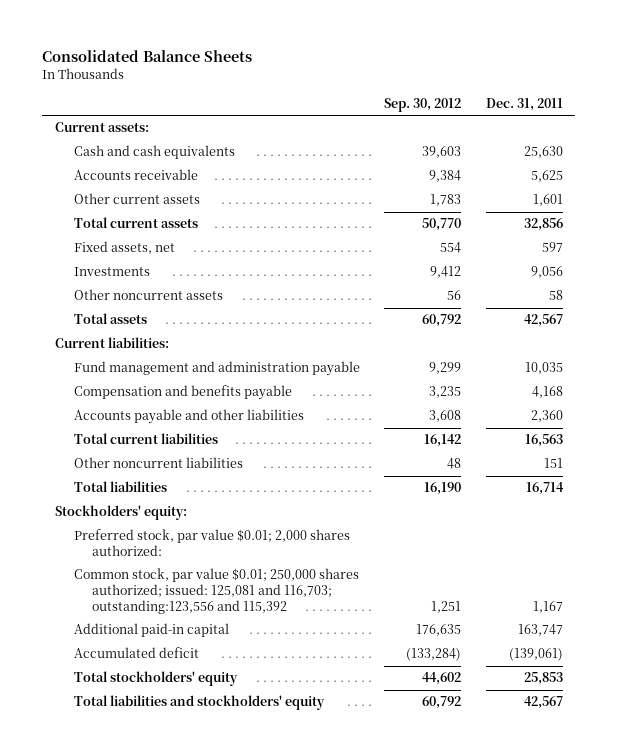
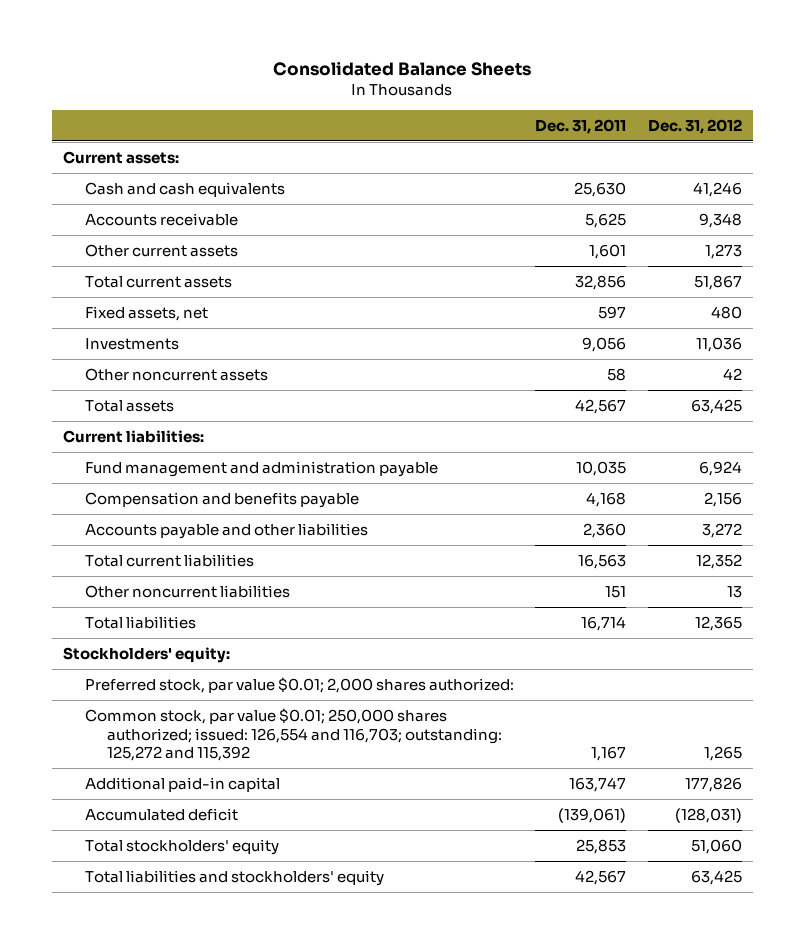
[384,97,462,112] Sep. 30, 2012 -> none
none -> [648,118,743,134] Dec. 31, 2012
[73,568,359,615] Common stock, par value $0.01; 250,000 shares authorized; issued: 125,081 and 116,703; outstanding:123,556 and 115,392 -> [84,707,502,762] Common stock, par value $0.01; 250,000 shares authorized; issued: 126,554 and 116,703; outstanding: 125,272 and 115,392

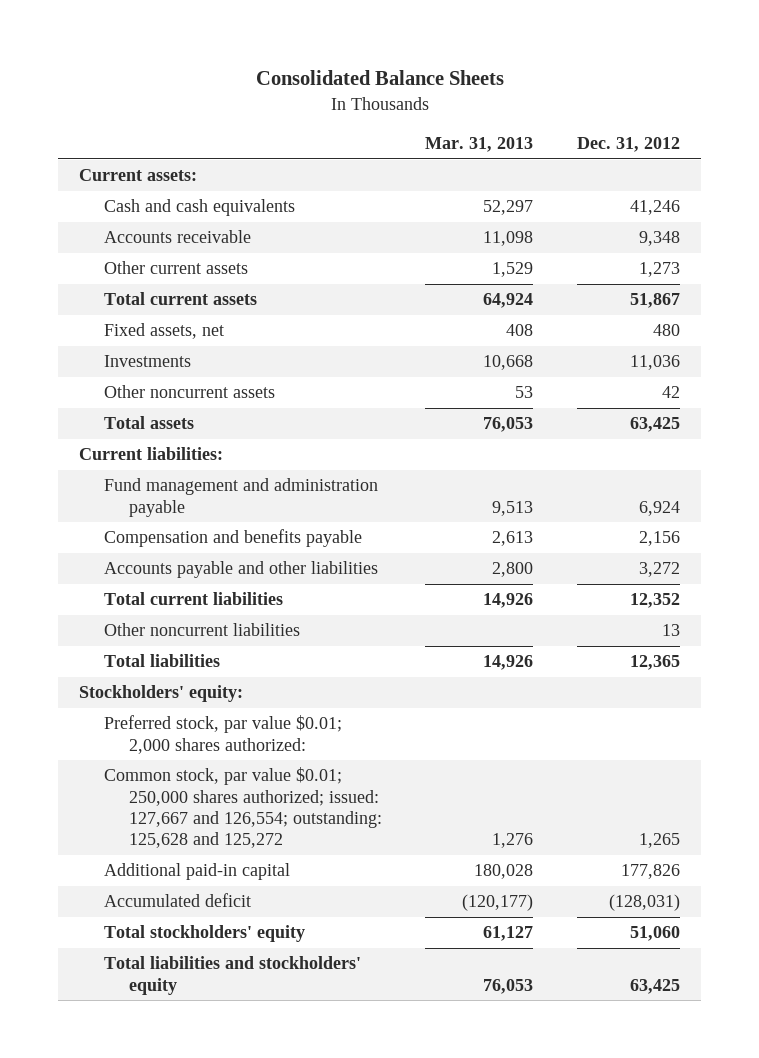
[535,118,627,134] Dec. 31, 2011 -> none
none -> [425,136,534,152] Mar. 31, 2013
[84,707,502,762] Common stock, par value $0.01; 250,000 shares authorized; issued: 126,554 and 116,703; outstanding: 125,272 and 115,392 -> [104,767,382,848] Common stock, par value $0.01; 250,000 shares authorized; issued: 127,667 and 126,554; outstanding: 125,628 and 125,272

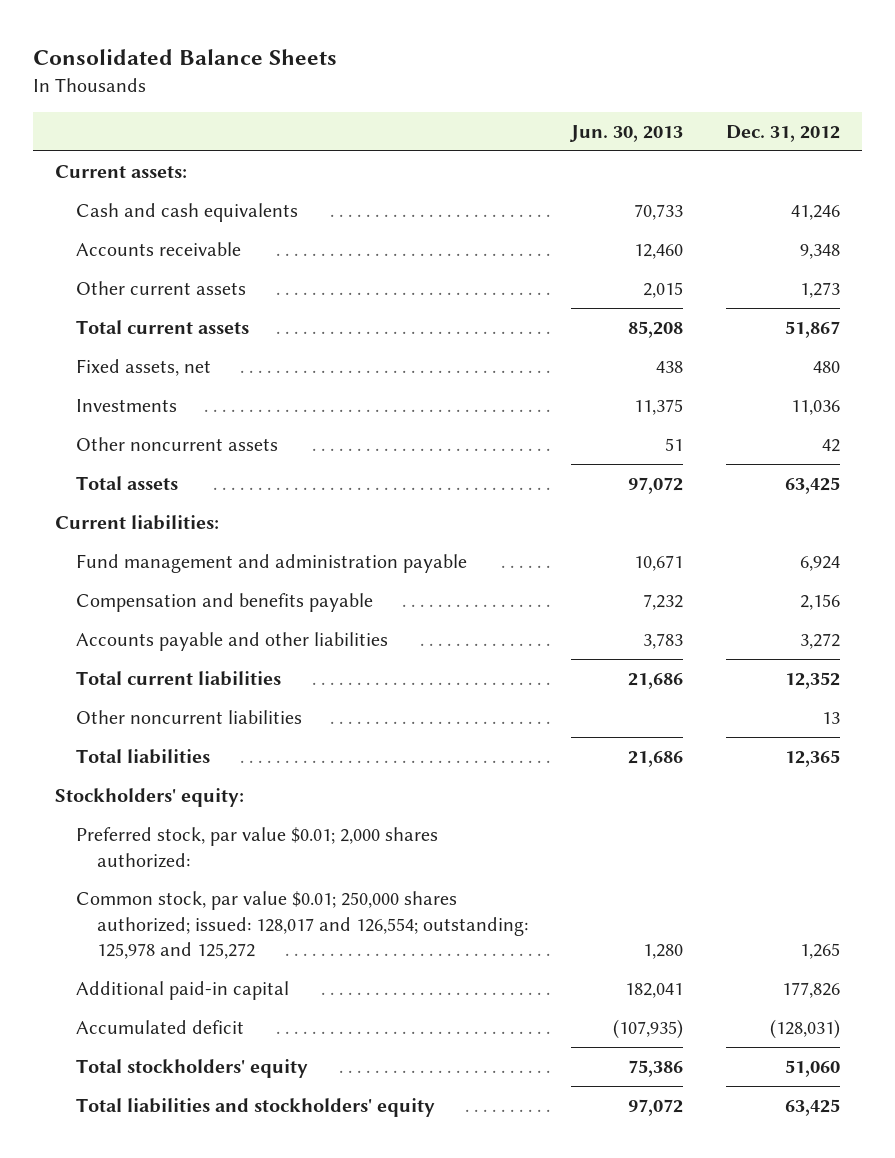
[425,136,534,152] Mar. 31, 2013 -> none
none -> [569,125,684,143] Jun. 30, 2013
[104,767,382,848] Common stock, par value $0.01; 250,000 shares authorized; issued: 127,667 and 126,554; outstanding: 125,628 and 125,272 -> [76,890,529,960] Common stock, par value $0.01; 250,000 shares authorized; issued: 128,017 and 126,554; outstanding: 125,978 and 125,272

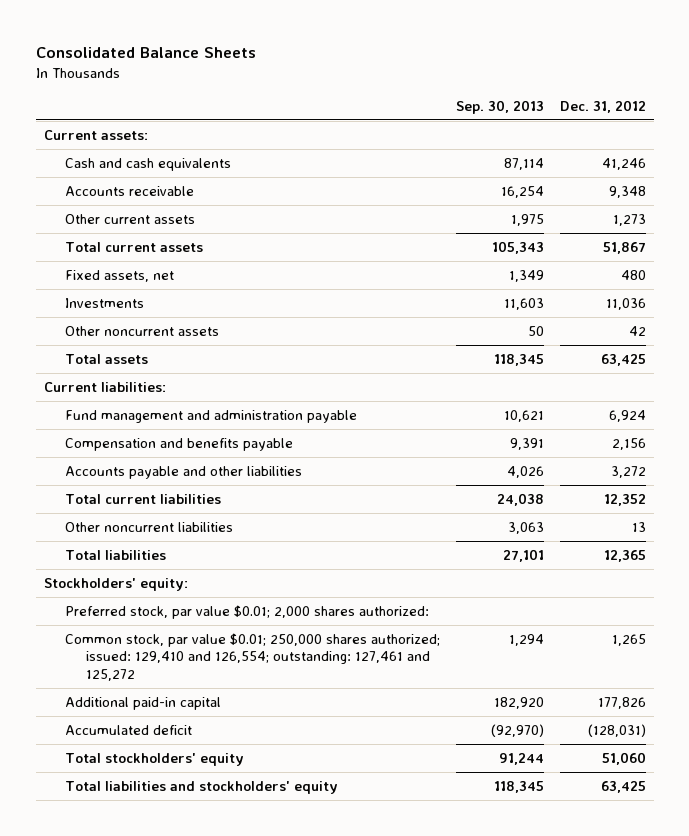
[569,125,684,143] Jun. 30, 2013 -> none
none -> [455,100,544,115] Sep. 30, 2013
[76,890,529,960] Common stock, par value $0.01; 250,000 shares authorized; issued: 128,017 and 126,554; outstanding: 125,978 and 125,272 -> [65,632,441,682] Common stock, par value $0.01; 250,000 shares authorized; issued: 129,410 and 126,554; outstanding: 127,461 and 125,272

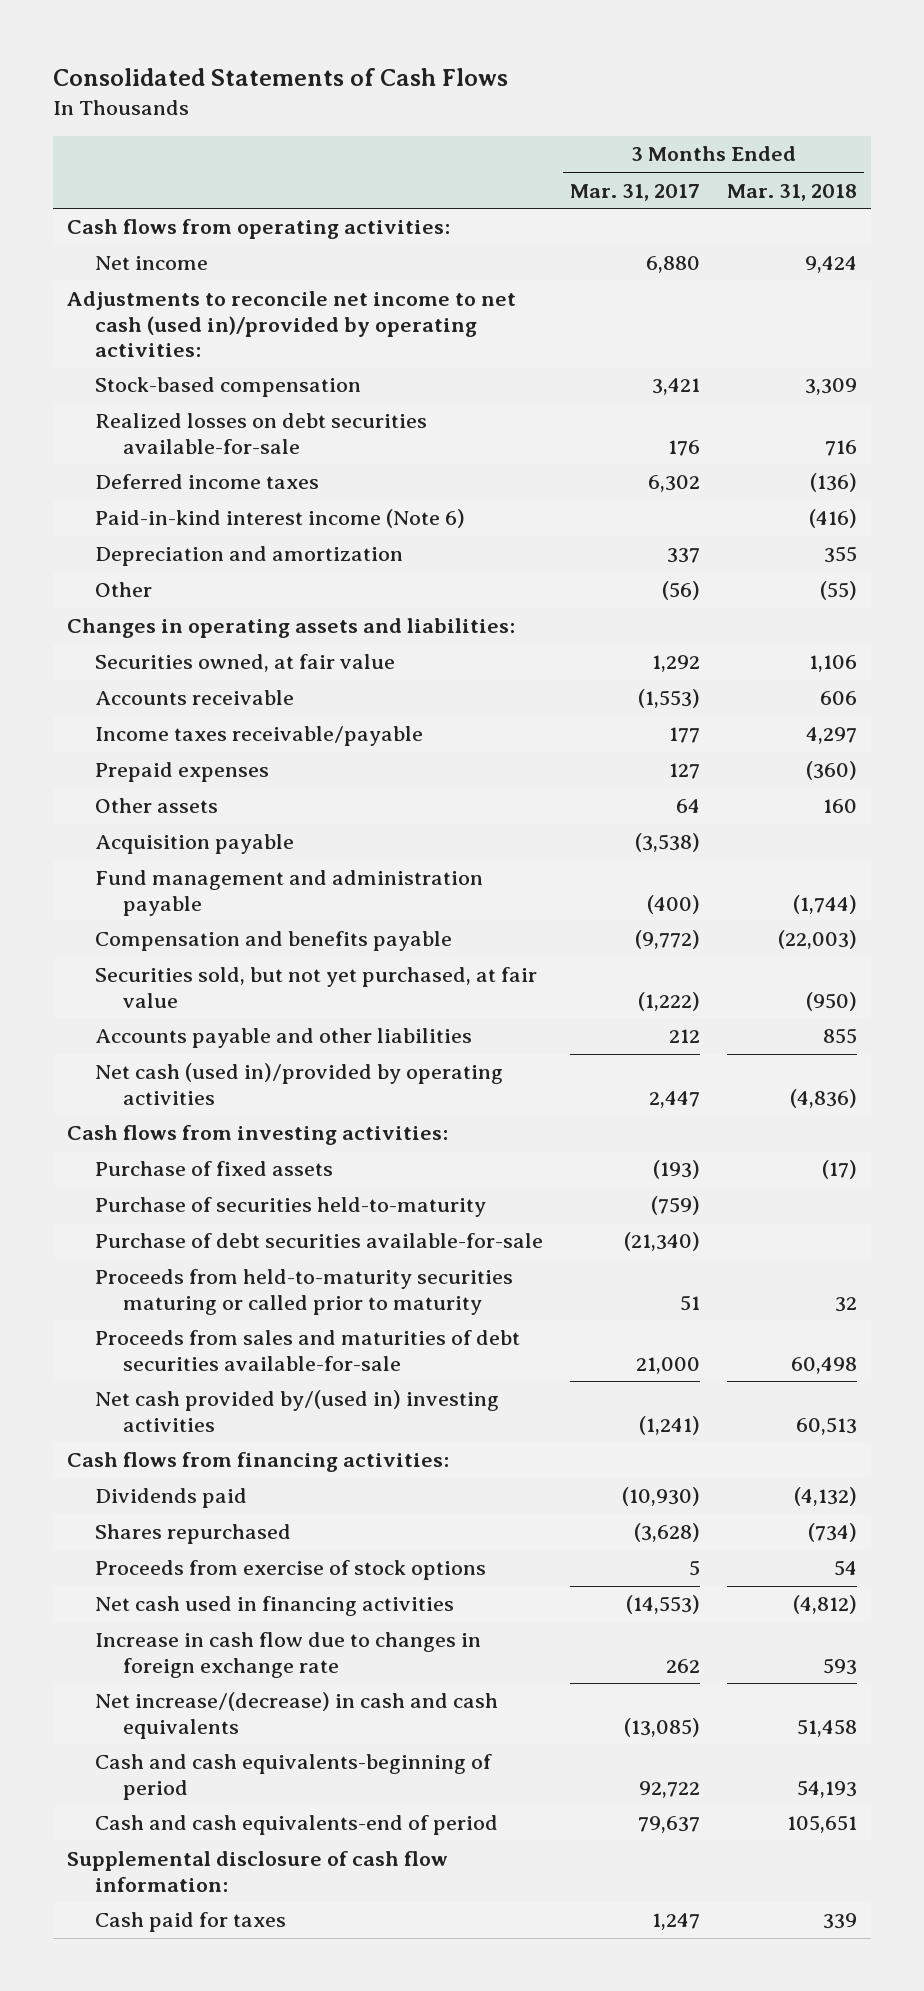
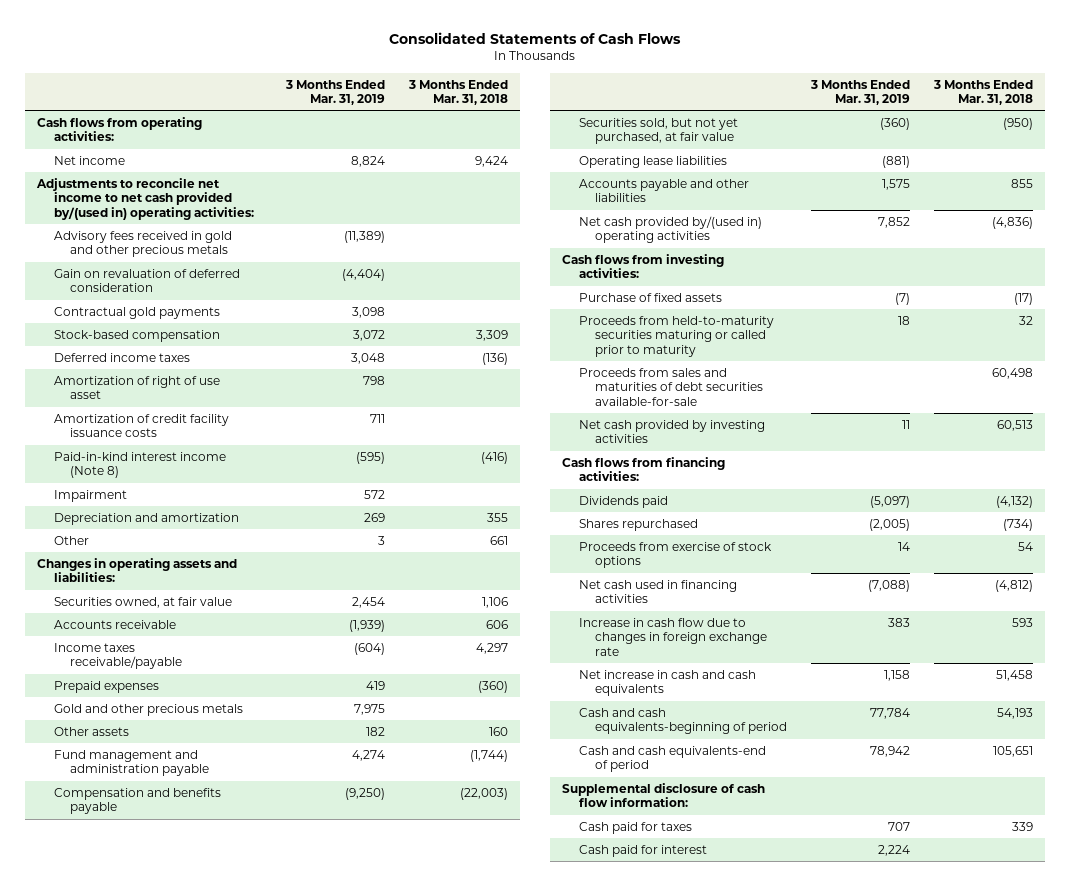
[570,183,701,201] Mar. 31, 2017 -> none
none -> [284,79,385,105] 3 Months Ended Mar. 31, 2019
[66,291,516,357] Adjustments to reconcile net income to net cash (used in)/provided by operating activities: -> [35,177,254,220] Adjustments to reconcile net income to net cash provided by/(used in) operating activities:
none -> [53,230,232,258] Advisory fees received in gold and other precious metals
none -> [53,268,240,293] Gain on revaluation of deferred consideration
none -> [53,306,220,319] Contractual gold payments
[94,413,427,454] Realized losses on debt securities available-for-sale -> none
none -> [53,375,220,400] Amortization of right of use asset
none -> [53,413,229,438] Amortization of credit facility issuance costs
[94,509,465,529] Paid-in-kind interest income (Note 6) -> [53,451,226,479] Paid-in-kind interest income (Note 8)
none -> [53,489,127,502] Impairment
[820,581,858,601] (55) -> [489,535,508,545] 661
none -> [53,703,243,716] Gold and other precious metals
[94,834,294,855] Acquisition payable -> none
none -> [578,155,727,168] Operating lease liabilities
[94,1063,503,1105] Net cash (used in)/provided by operating activities -> [578,215,762,244] Net cash provided by/(used in) operating activities
[94,1197,486,1218] Purchase of securities held-to-maturity -> none
[94,1233,543,1249] Purchase of debt securities available-for-sale -> none
[94,1390,499,1432] Net cash provided by/(used in) investing activities -> [578,419,765,444] Net cash provided by investing activities
[94,1692,498,1739] Net increase/(decrease) in cash and cash equivalents -> [578,669,756,697] Net increase in cash and cash equivalents
none -> [578,844,707,857] Cash paid for interest

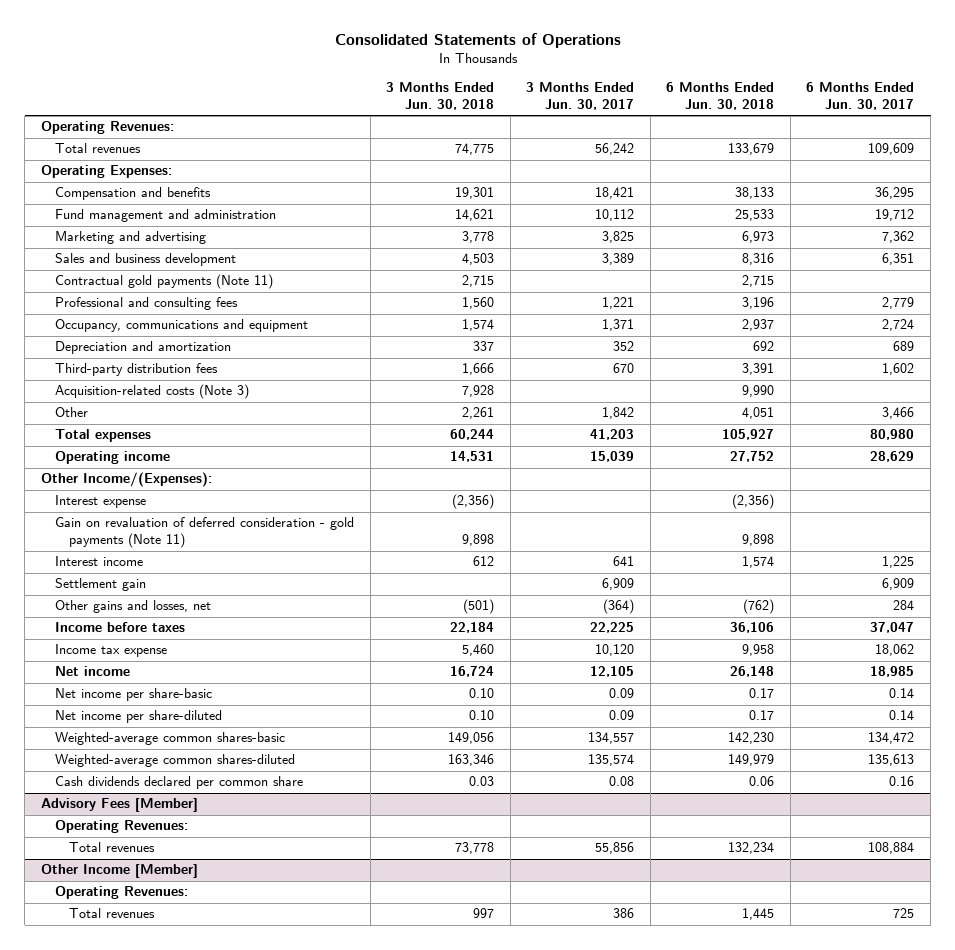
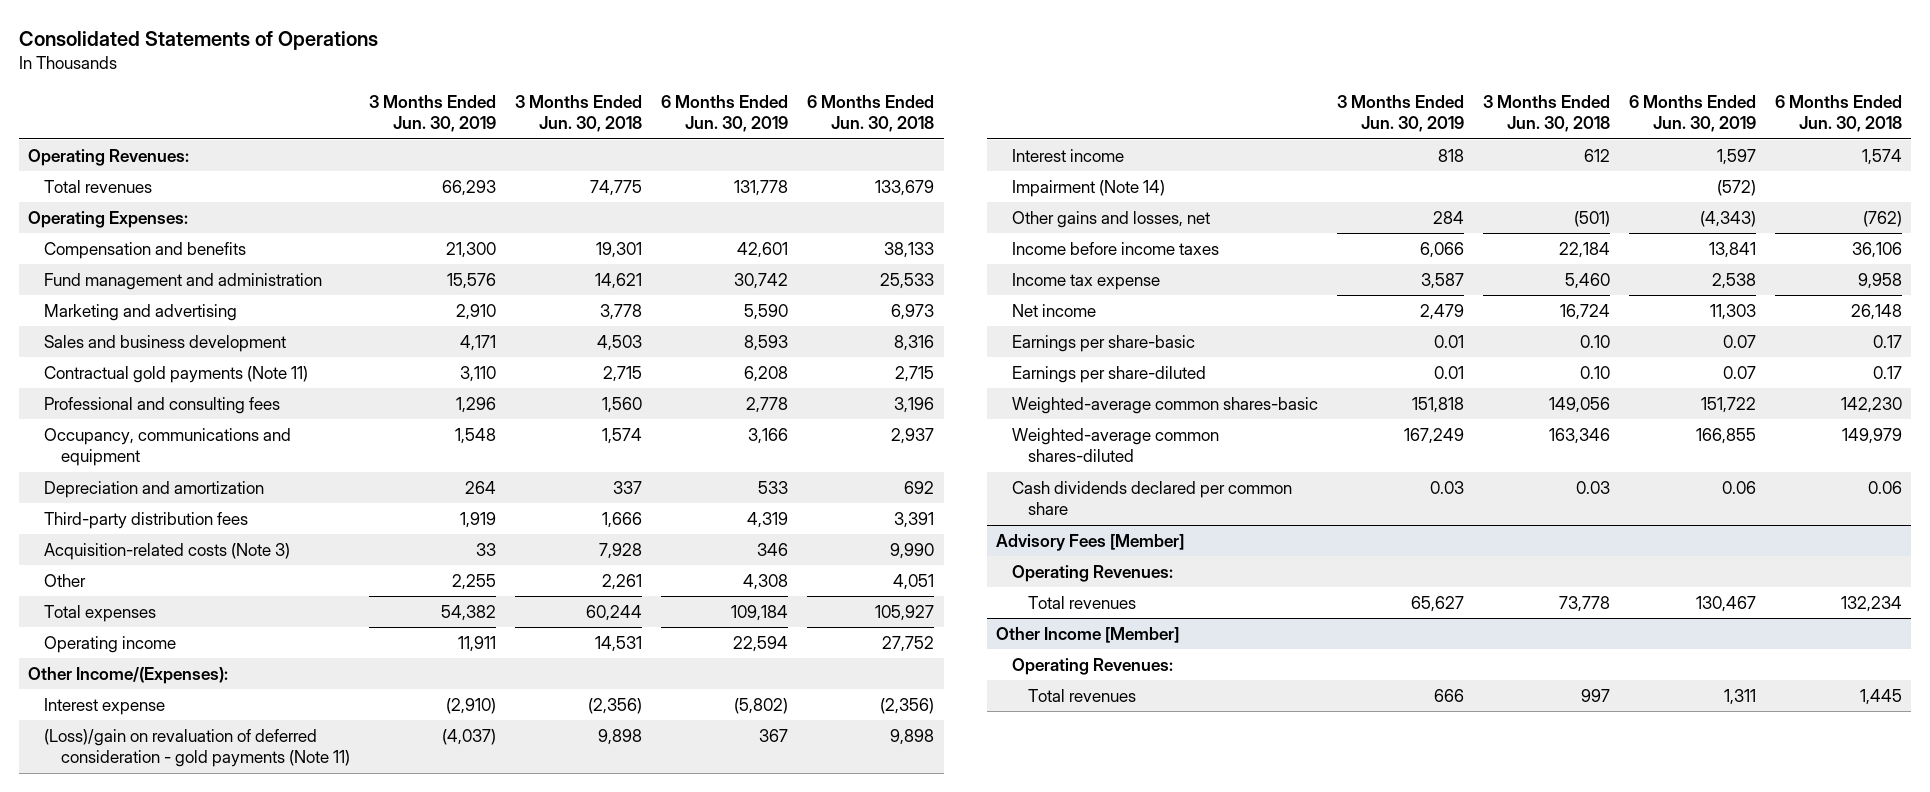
[526,81,635,110] 3 Months Ended Jun. 30, 2017 -> none
[806,81,915,110] 6 Months Ended Jun. 30, 2017 -> none
none -> [369,95,497,133] 3 Months Ended Jun. 30, 2019
none -> [661,95,789,133] 6 Months Ended Jun. 30, 2019
[55,517,355,549] Gain on revaluation of deferred consideration - gold payments (Note 11) -> [44,729,350,768] (Loss)/gain on revaluation of deferred consideration - gold payments (Note 11)
[55,578,147,592] Settlement gain -> none
none -> [1012,180,1166,198] Impairment (Note 14)
[55,622,186,633] Income before taxes -> [1012,242,1220,256] Income before income taxes
[55,688,213,702] Net income per share-basic -> [1012,335,1196,353] Earnings per share-basic
[55,710,223,724] Net income per share-diluted -> [1012,366,1207,384] Earnings per share-diluted

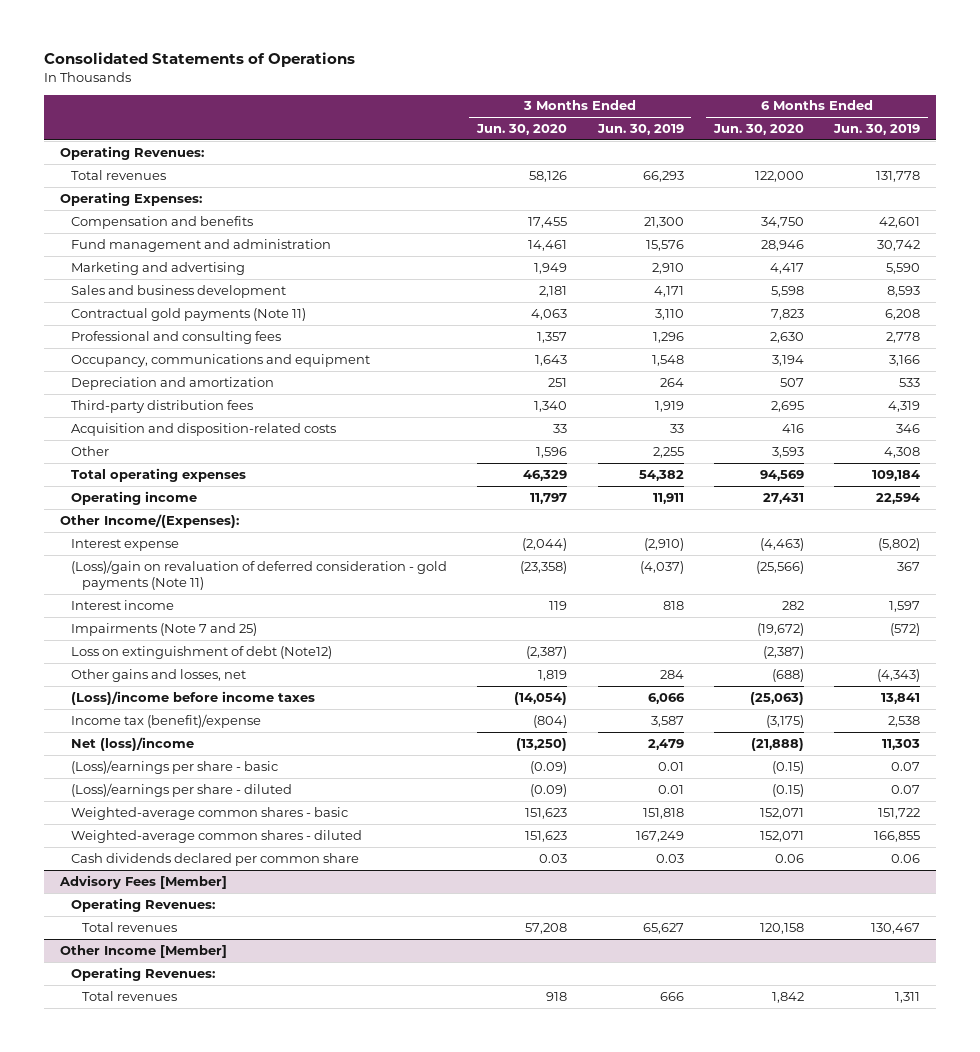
[515,95,643,133] 3 Months Ended Jun. 30, 2018 -> none
[807,95,935,133] 6 Months Ended Jun. 30, 2018 -> none
none -> [476,124,568,136] Jun. 30, 2020
none -> [712,124,804,136] Jun. 30, 2020
[44,543,291,561] Acquisition-related costs (Note 3) -> [70,422,336,436] Acquisition and disposition-related costs
[44,605,157,623] Total expenses -> [70,467,246,482] Total operating expenses
[1012,180,1166,198] Impairment (Note 14) -> [70,622,257,636] Impairments (Note 7 and 25)
none -> [70,645,332,659] Loss on extinguishment of debt (Note12)
[1012,242,1220,256] Income before income taxes -> [70,690,315,705] (Loss)/income before income taxes
[1012,273,1161,291] Income tax expense -> [70,713,261,728] Income tax (benefit)/expense
[1012,304,1097,318] Net income -> [70,736,194,751] Net (loss)/income
[1012,335,1196,353] Earnings per share-basic -> [70,759,278,774] (Loss)/earnings per share - basic
[1012,366,1207,384] Earnings per share-diluted -> [70,782,292,797] (Loss)/earnings per share - diluted
[1012,397,1319,415] Weighted-average common shares-basic -> [70,806,348,820] Weighted-average common shares - basic
[1012,428,1220,463] Weighted-average common shares-diluted -> [70,829,362,843] Weighted-average common shares - diluted

